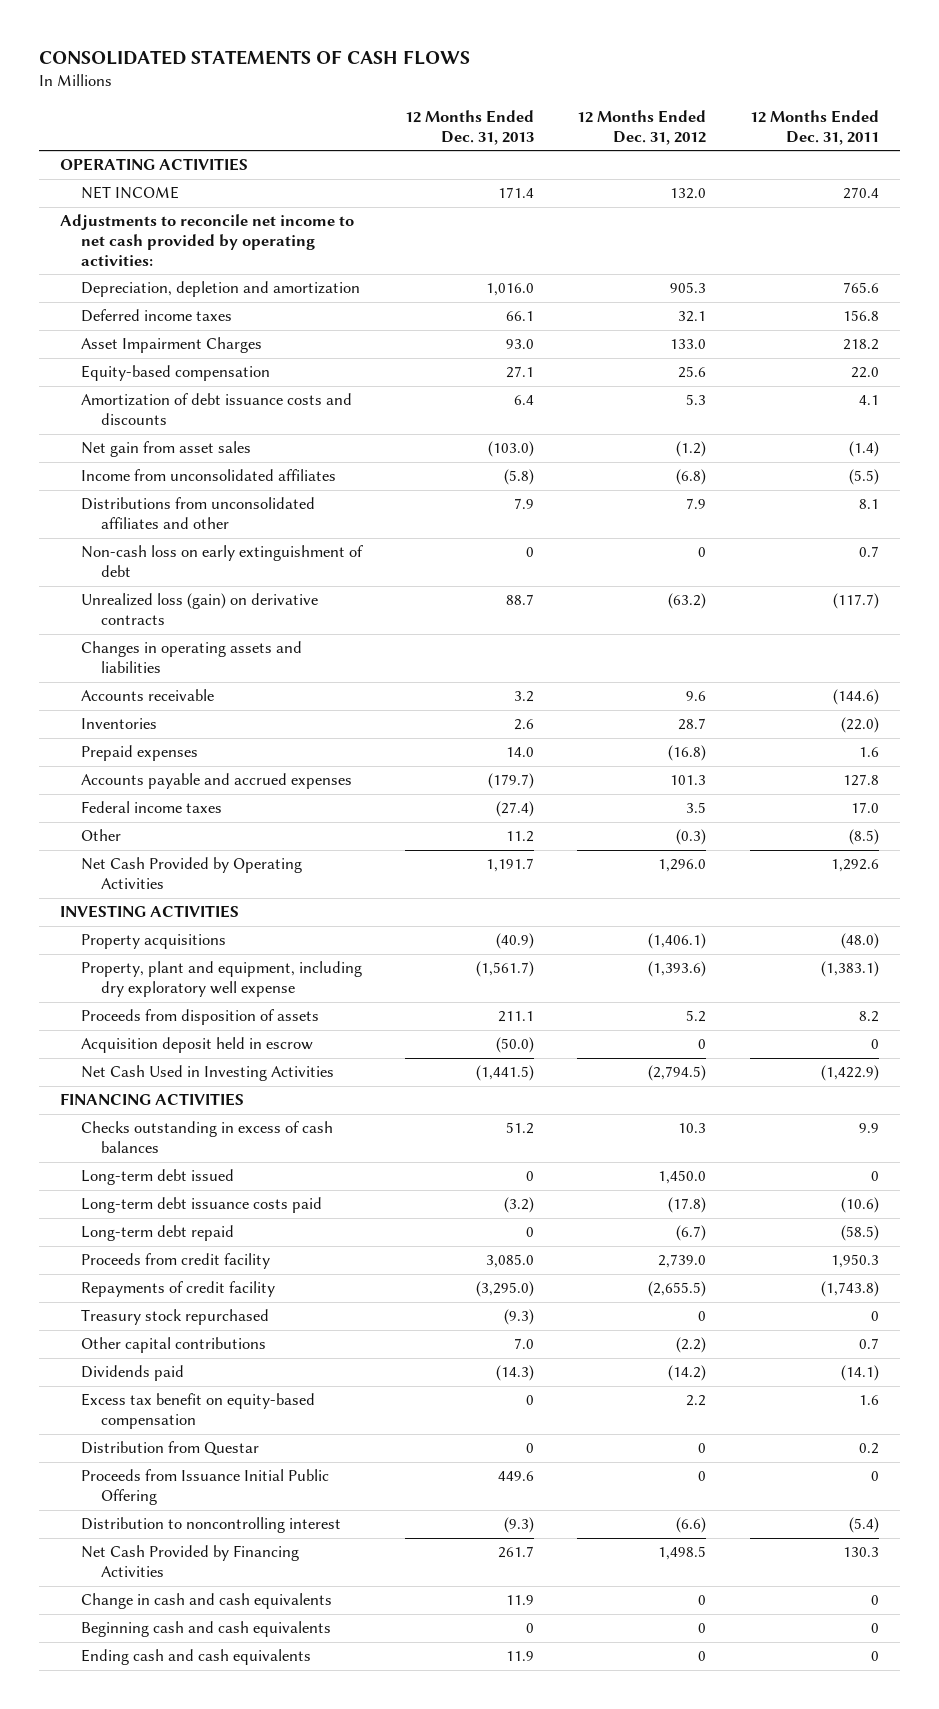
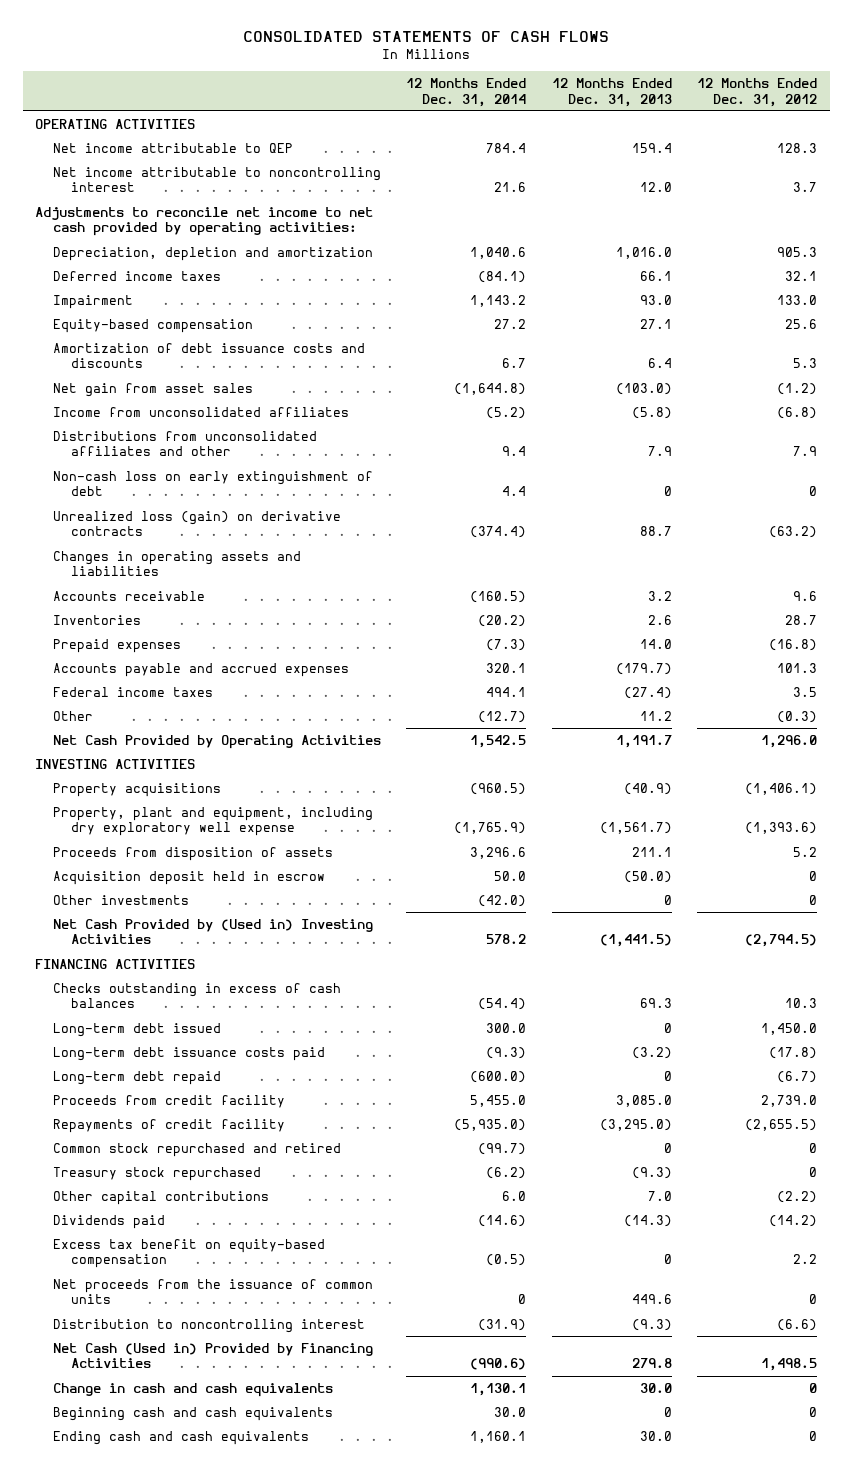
[749,110,879,145] 12 Months Ended Dec. 31, 2011 -> none
none -> [406,78,527,107] 12 Months Ended Dec. 31, 2014
[80,186,179,200] NET INCOME -> none
none -> [53,142,294,153] Net income attributable to QEP
none -> [53,166,382,193] Net income attributable to noncontrolling interest
[80,337,262,354] Asset Impairment Charges -> [53,294,134,309] Impairment
none -> [53,894,190,905] Other investments
[80,1065,334,1082] Net Cash Used in Investing Activities -> [53,918,374,945] Net Cash Provided by (Used in) Investing Activities
[505,1122,534,1135] 51.2 -> [639,998,672,1009] 69.3
none -> [53,1142,342,1157] Common stock repurchased and retired
[80,1441,259,1457] Distribution from Questar -> none
[80,1469,329,1505] Proceeds from Issuance Initial Public Offering -> [53,1278,374,1305] Net proceeds from the issuance of common units
[80,1545,299,1577] Net Cash Provided by Financing Activities -> [53,1342,374,1369] Net Cash (Used in) Provided by Financing Activities
[497,1546,534,1559] 261.7 -> [631,1358,672,1369] 279.8
[505,1595,534,1606] 11.9 -> [639,1382,672,1393] 30.0
[505,1651,534,1662] 11.9 -> [639,1430,672,1441] 30.0

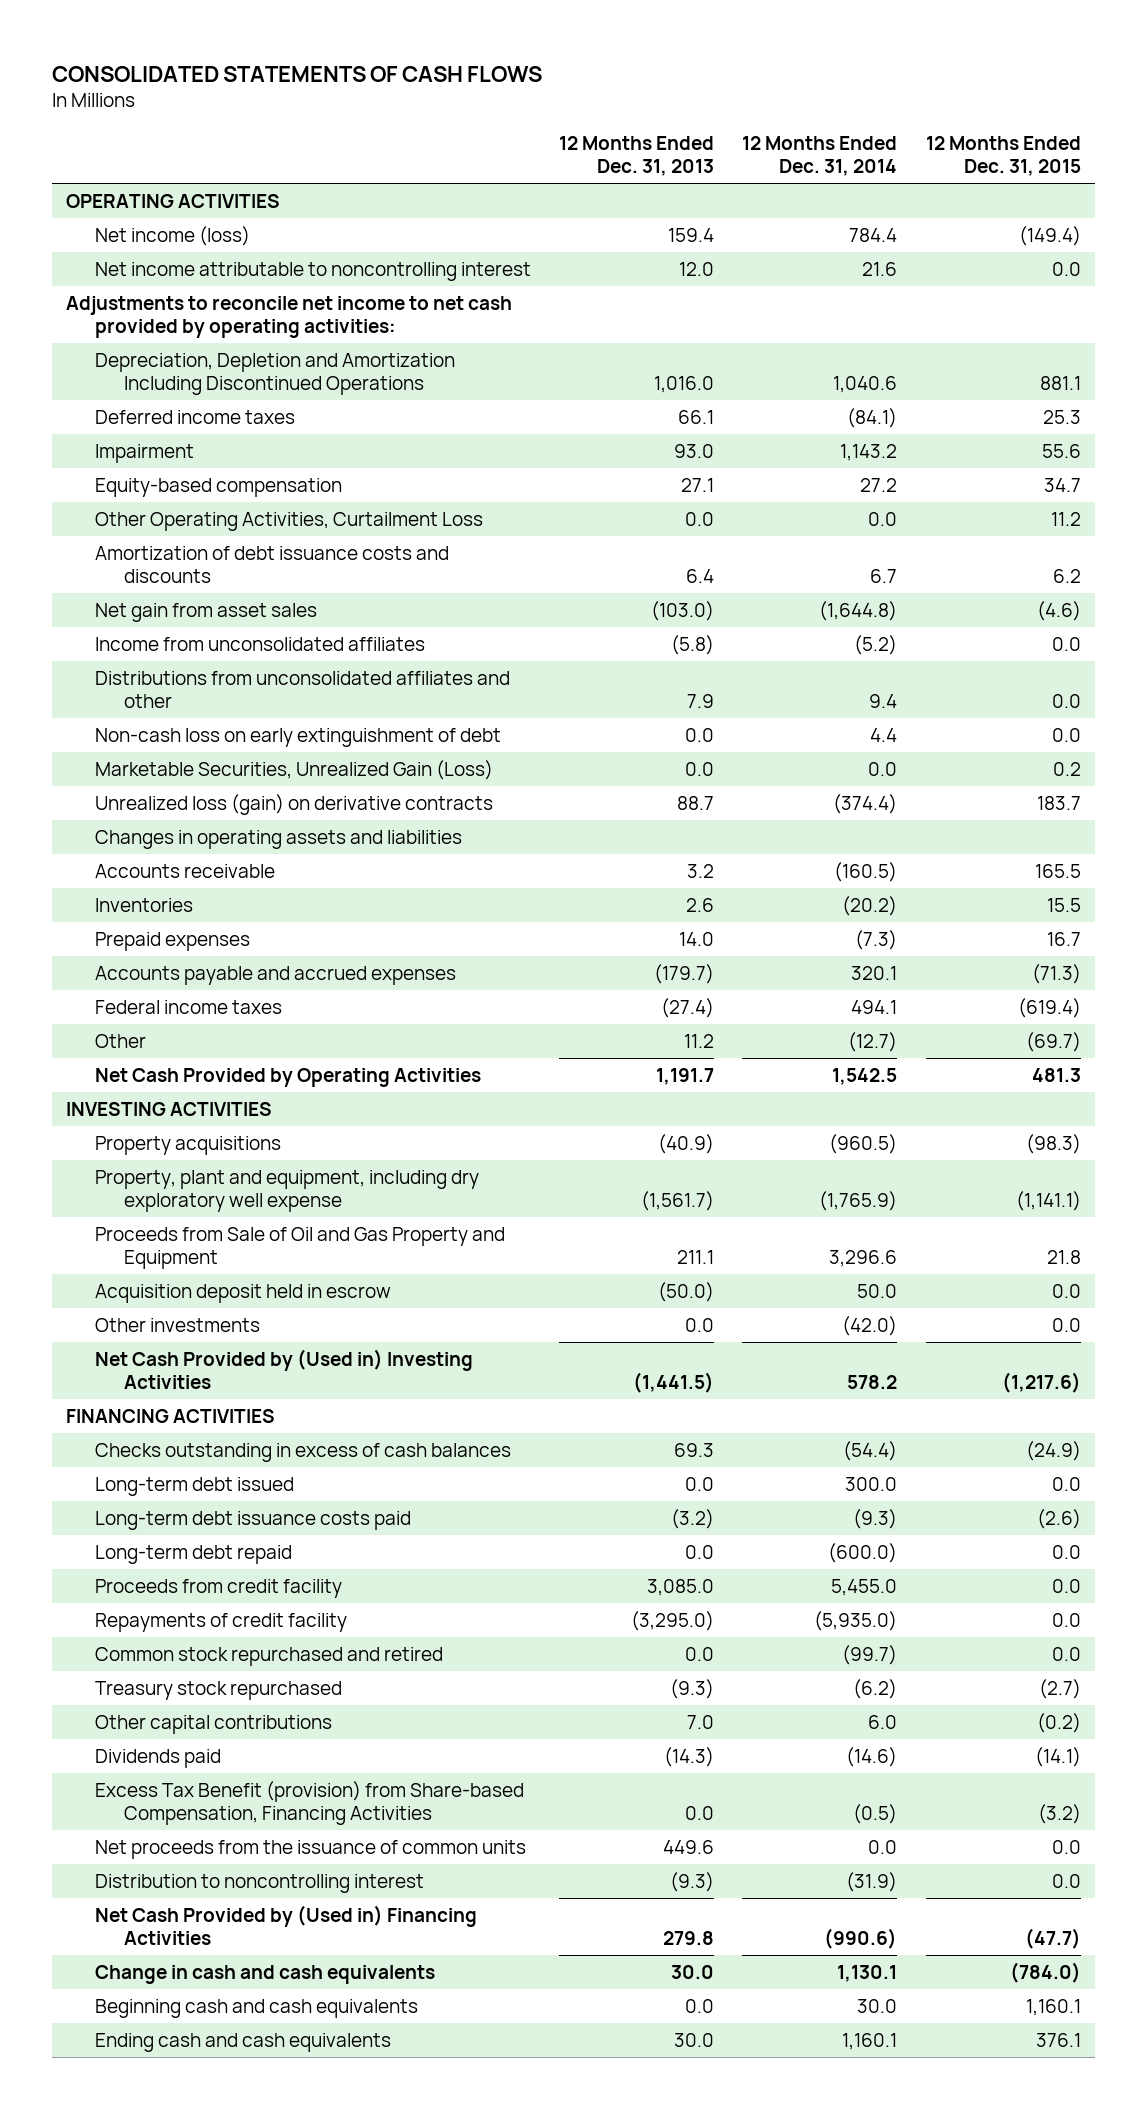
[697,78,818,107] 12 Months Ended Dec. 31, 2012 -> none
none -> [925,135,1081,177] 12 Months Ended Dec. 31, 2015
[53,142,294,153] Net income attributable to QEP -> [95,225,251,246] Net income (loss)
[53,246,374,261] Depreciation, depletion and amortization -> [95,352,456,396] Depreciation, Depletion and Amortization Including Discontinued Operations
none -> [95,511,484,531] Other Operating Activities, Curtailment Loss
[663,486,672,497] 0 -> [685,727,715,742] 0.0
none -> [95,759,494,780] Marketable Securities, Unrealized Gain (Loss)
[53,846,334,861] Proceeds from disposition of assets -> [95,1226,506,1270] Proceeds from Sale of Oil and Gas Property and Equipment
[663,894,672,905] 0 -> [685,1317,715,1332] 0.0
[663,1022,672,1033] 0 -> [685,1476,715,1491] 0.0
[663,1070,672,1081] 0 -> [685,1544,715,1559] 0.0
[663,1142,672,1153] 0 -> [685,1646,715,1661] 0.0
[53,1238,326,1269] Excess tax benefit on equity-based compensation -> none
none -> [95,1780,525,1826] Excess Tax Benefit (provision) from Share-based Compensation, Financing Activities
[518,1294,527,1305] 0 -> [868,1839,898,1854] 0.0
[53,1342,374,1369] Net Cash (Used in) Provided by Financing Activities -> [95,1904,478,1946] Net Cash Provided by (Used in) Financing Activities
[663,1406,672,1417] 0 -> [685,1998,715,2013] 0.0

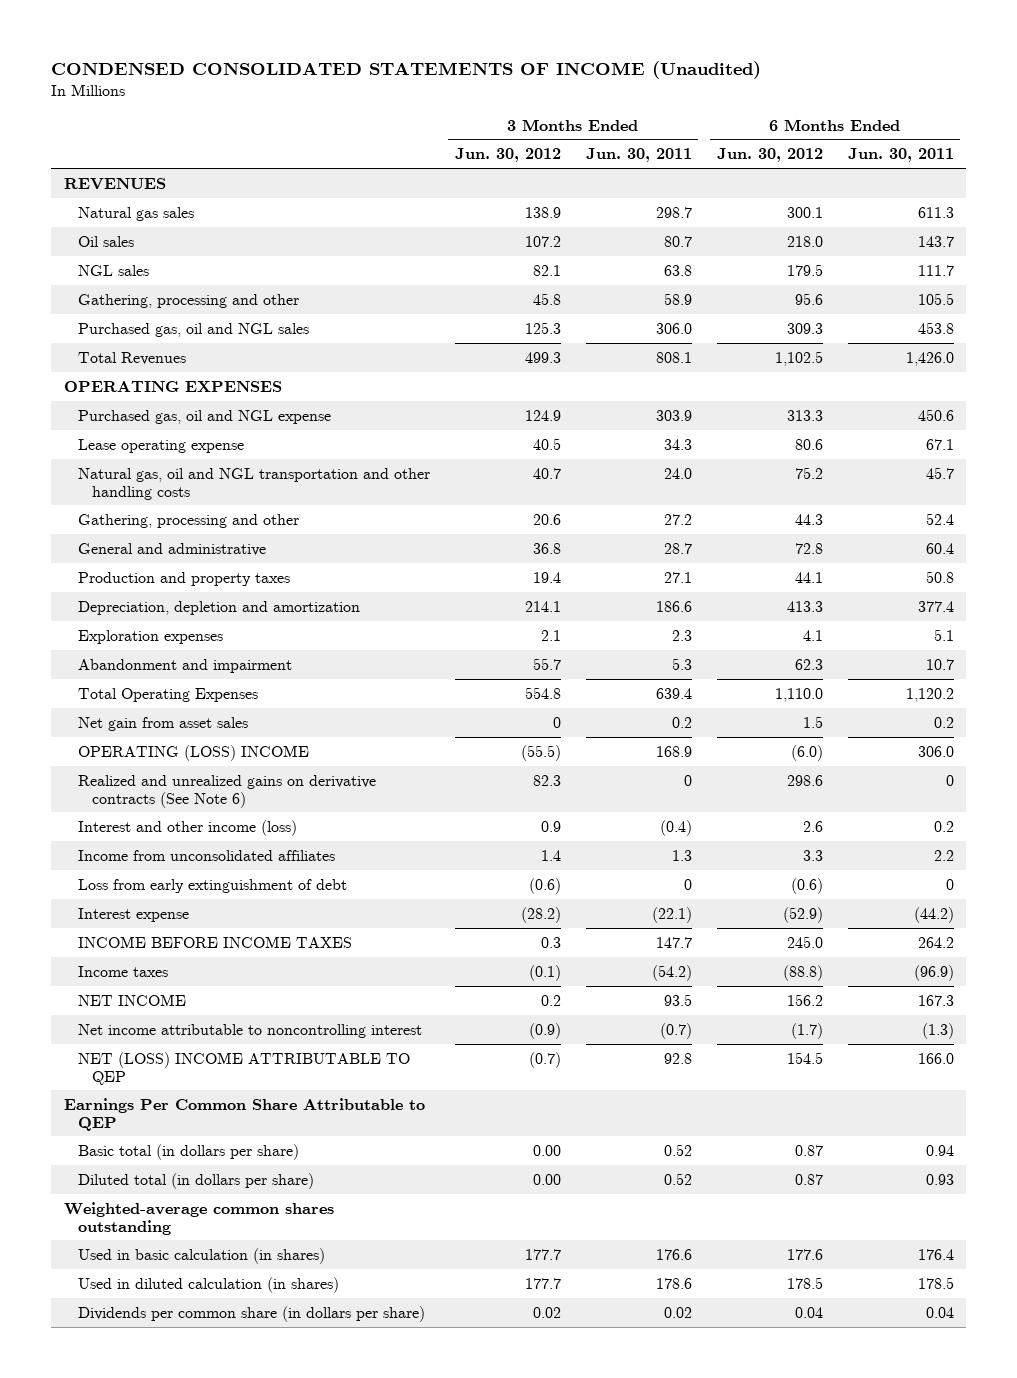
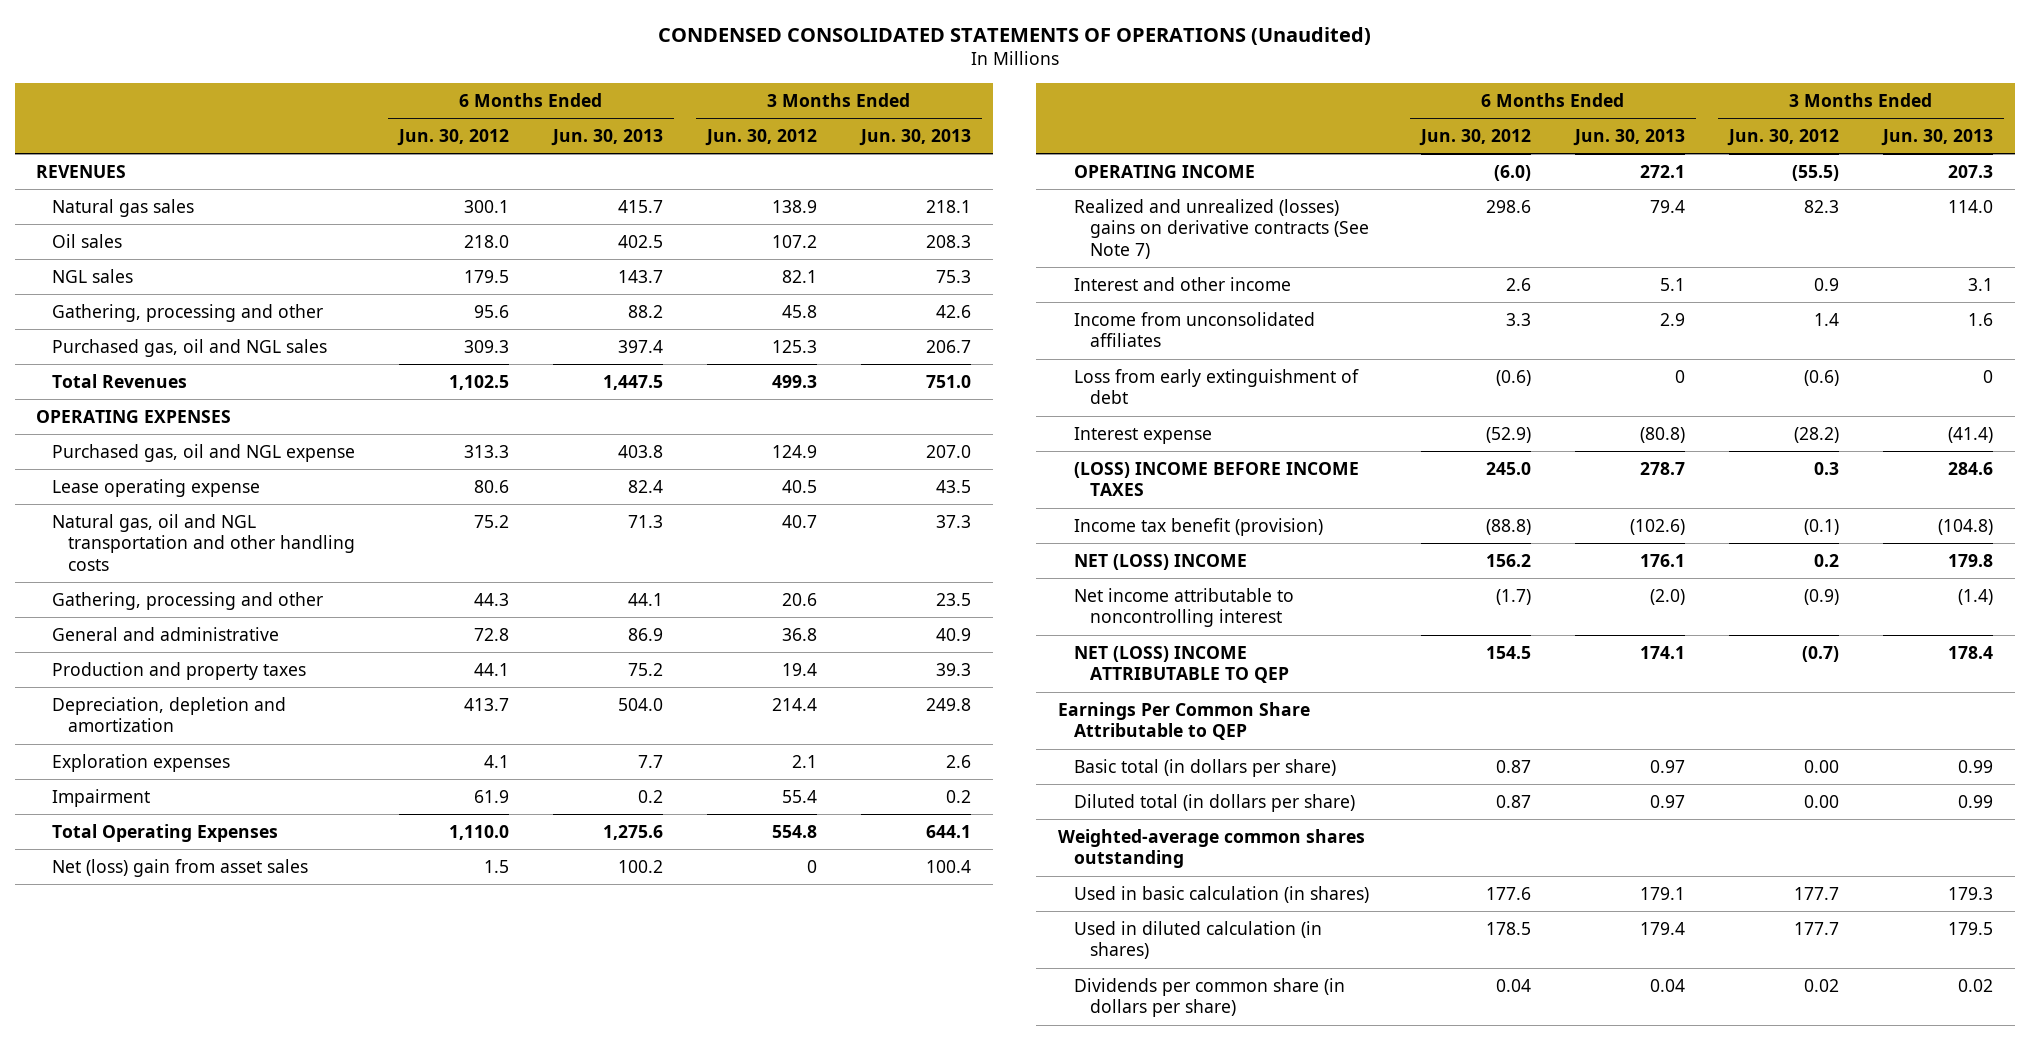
[51,61,762,80] CONDENSED CONSOLIDATED STATEMENTS OF INCOME (Unaudited) -> [657,26,1371,45] CONDENSED CONSOLIDATED STATEMENTS OF OPERATIONS (Unaudited)
[585,148,692,163] Jun. 30, 2011 -> none
[847,148,954,163] Jun. 30, 2011 -> none
none -> [551,128,664,146] Jun. 30, 2013
none -> [858,128,971,146] Jun. 30, 2013
[524,600,561,612] 214.1 -> [771,697,817,711] 214.4
[786,600,823,612] 413.3 -> [464,697,510,711] 413.7
[77,658,292,673] Abandonment and impairment -> [52,788,151,807] Impairment
[532,657,561,670] 55.7 -> [781,789,817,803] 55.4
[794,658,823,670] 62.3 -> [474,789,510,803] 61.9
[77,716,248,731] Net gain from asset sales -> [52,858,309,877] Net (loss) gain from asset sales
[77,744,309,761] OPERATING (LOSS) INCOME -> [1074,164,1256,178] OPERATING INCOME
[77,774,376,808] Realized and unrealized gains on derivative contracts (See Note 6) -> [1074,198,1370,259] Realized and unrealized (losses) gains on derivative contracts (See Note 7)
[77,819,297,836] Interest and other income (loss) -> [1074,276,1292,291] Interest and other income
[77,935,352,948] INCOME BEFORE INCOME TAXES -> [1074,461,1360,497] (LOSS) INCOME BEFORE INCOME TAXES
[77,965,168,977] Income taxes -> [1074,517,1324,536] Income tax benefit (provision)
[77,993,186,1006] NET INCOME -> [1074,553,1248,570] NET (LOSS) INCOME

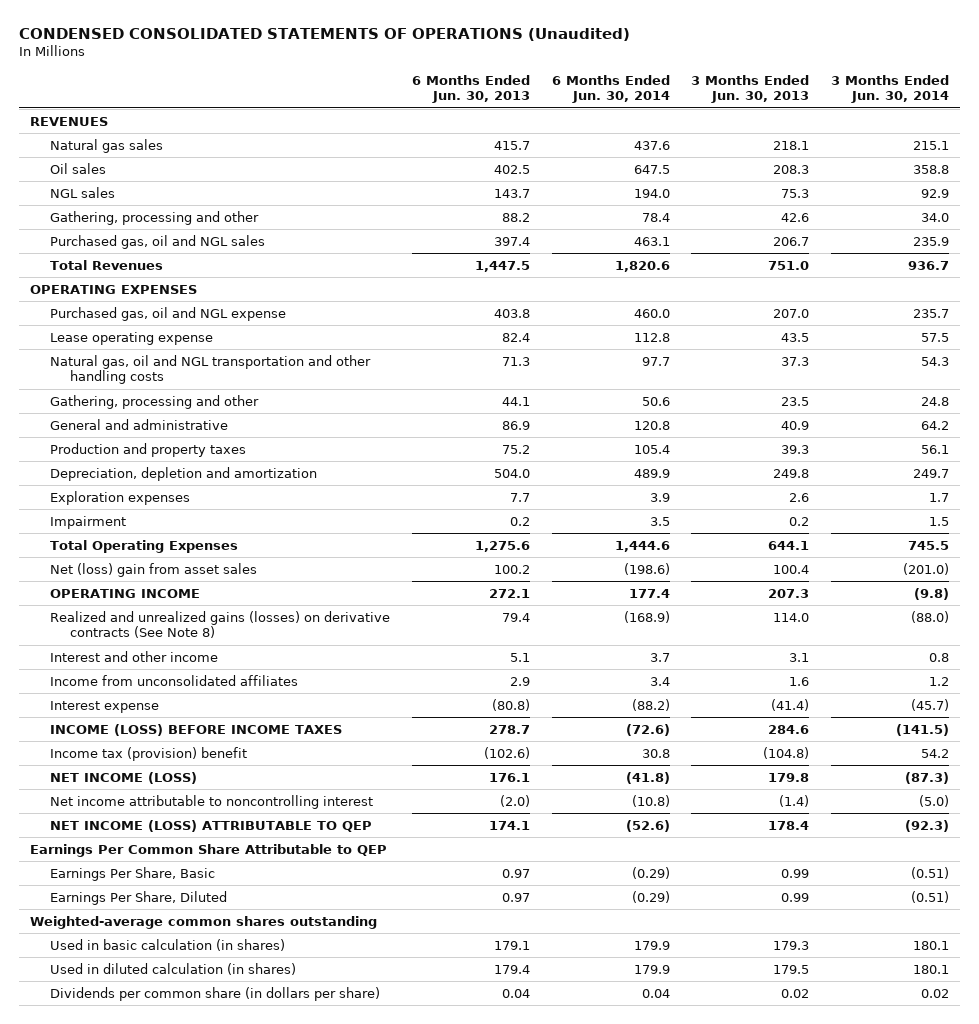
[397,128,510,146] Jun. 30, 2012 -> none
[704,128,817,146] Jun. 30, 2012 -> none
none -> [551,75,670,104] 6 Months Ended Jun. 30, 2014
none -> [831,75,950,104] 3 Months Ended Jun. 30, 2014
[1074,198,1370,259] Realized and unrealized (losses) gains on derivative contracts (See Note 7) -> [50,610,391,639] Realized and unrealized gains (losses) on derivative contracts (See Note 8)
[1074,368,1360,405] Loss from early extinguishment of debt -> none
[1074,461,1360,497] (LOSS) INCOME BEFORE INCOME TAXES -> [50,723,343,736] INCOME (LOSS) BEFORE INCOME TAXES
[1074,517,1324,536] Income tax benefit (provision) -> [50,746,248,761] Income tax (provision) benefit
[1074,553,1248,570] NET (LOSS) INCOME -> [50,771,198,784] NET INCOME (LOSS)
[1074,645,1290,684] NET (LOSS) INCOME ATTRIBUTABLE TO QEP -> [50,819,373,832] NET INCOME (LOSS) ATTRIBUTABLE TO QEP
[1074,758,1337,777] Basic total (in dollars per share) -> [50,866,216,881] Earnings Per Share, Basic
[1074,793,1356,812] Diluted total (in dollars per share) -> [50,890,228,905] Earnings Per Share, Diluted

